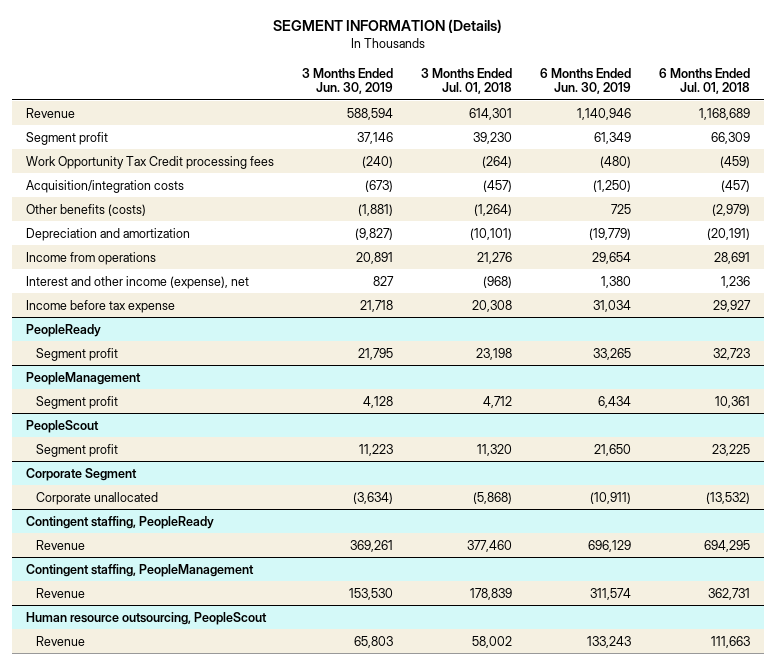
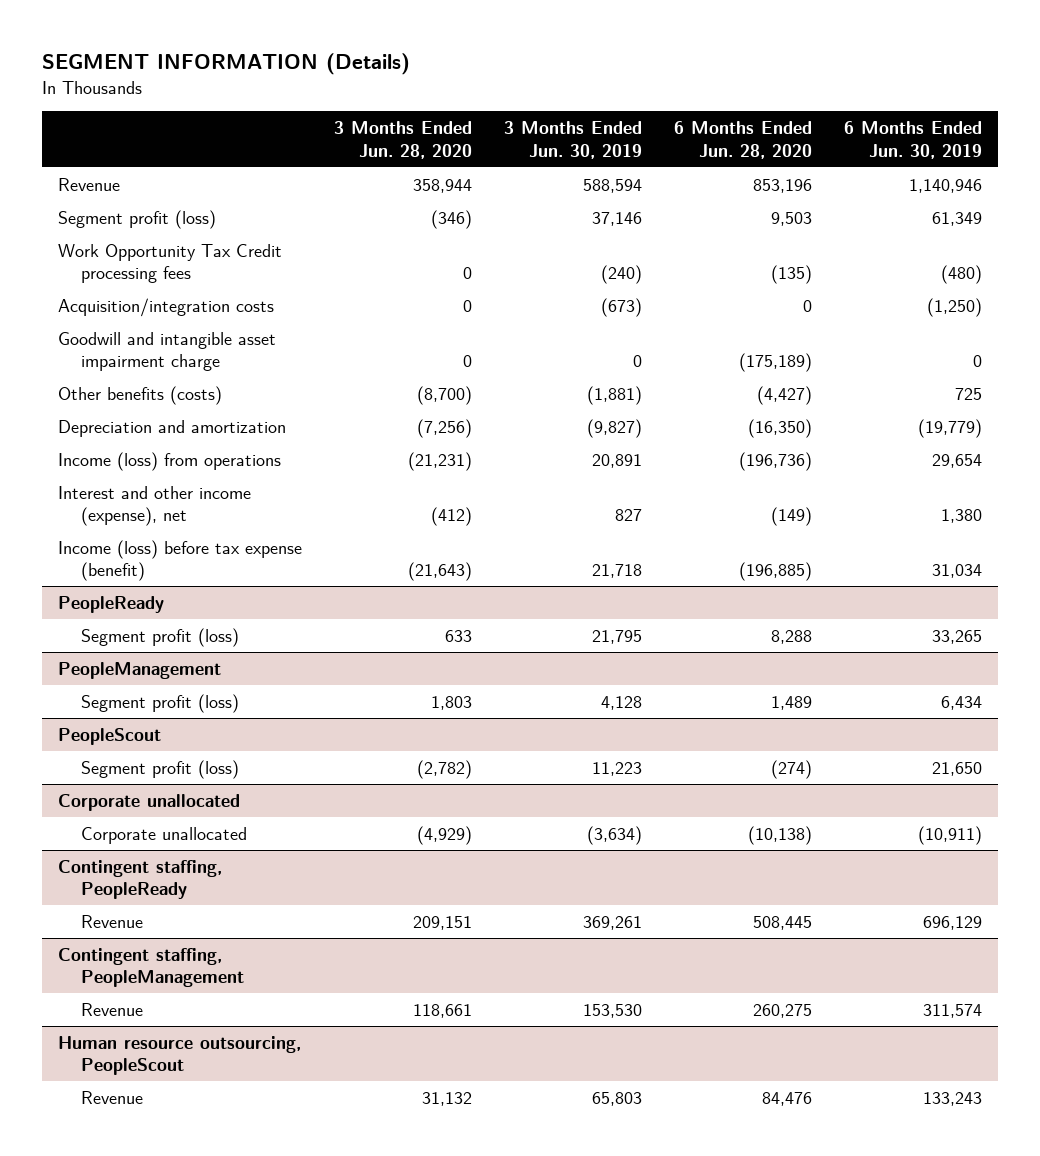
[421,67,513,95] 3 Months Ended Jul. 01, 2018 -> none
[659,67,751,95] 6 Months Ended Jul. 01, 2018 -> none
none -> [333,121,472,159] 3 Months Ended Jun. 28, 2020
none -> [674,121,813,159] 6 Months Ended Jun. 28, 2020
[25,131,108,145] Segment profit -> [57,209,216,229] Segment profit (loss)
none -> [57,331,276,372] Goodwill and intangible asset impairment charge
[25,251,156,265] Income from operations -> [57,451,281,471] Income (loss) from operations
[25,299,175,313] Income before tax expense -> [57,539,302,582] Income (loss) before tax expense (benefit)
[36,347,119,361] Segment profit -> [81,627,240,647] Segment profit (loss)
[36,395,119,409] Segment profit -> [81,693,240,713] Segment profit (loss)
[36,443,119,457] Segment profit -> [81,759,240,779] Segment profit (loss)
[25,467,137,481] Corporate Segment -> [57,793,240,811] Corporate unallocated

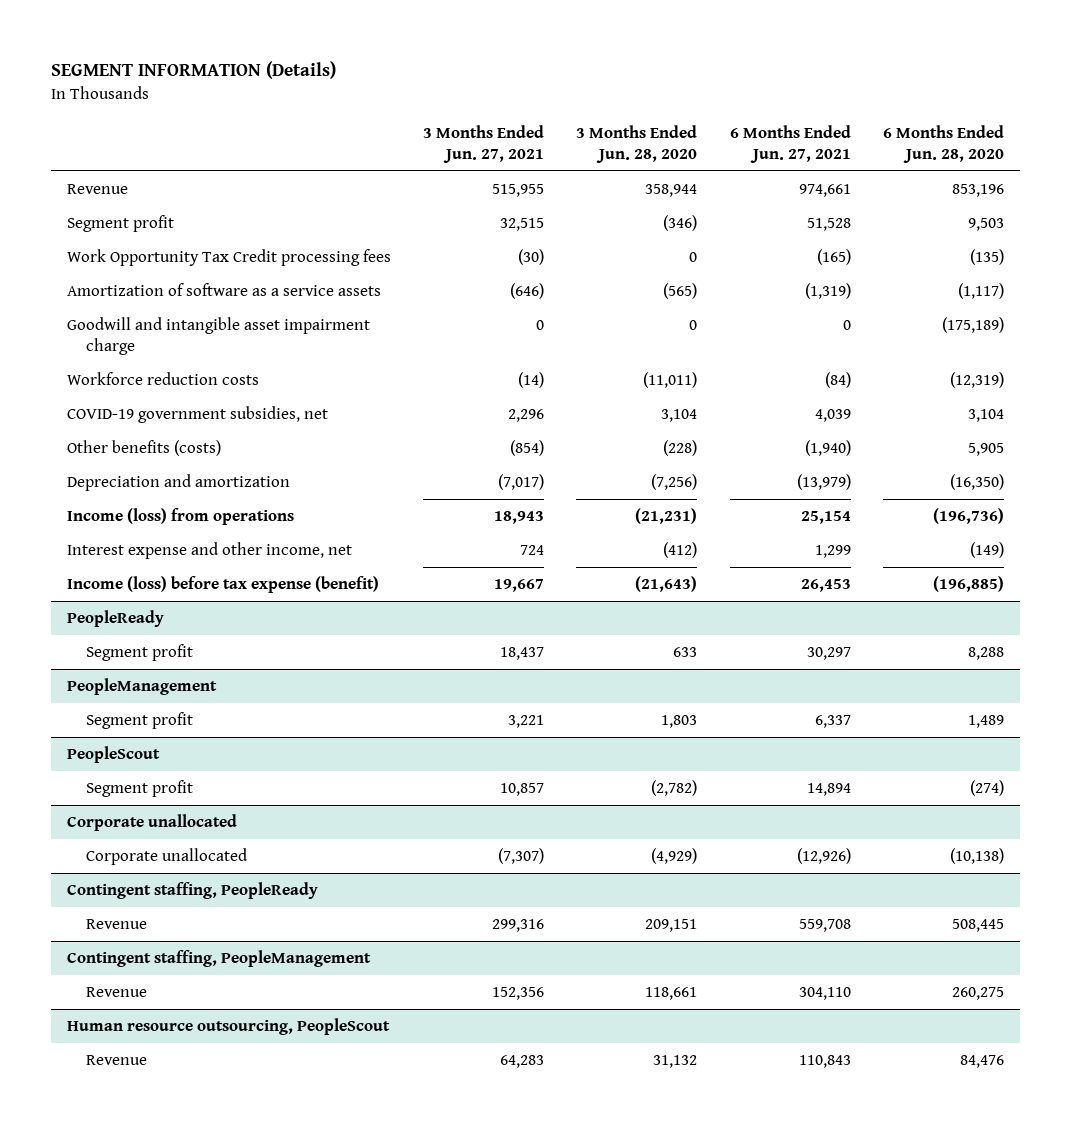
[503,121,642,159] 3 Months Ended Jun. 30, 2019 -> none
[844,121,983,159] 6 Months Ended Jun. 30, 2019 -> none
none -> [423,125,545,163] 3 Months Ended Jun. 27, 2021
none -> [729,125,851,163] 6 Months Ended Jun. 27, 2021
[57,209,216,229] Segment profit (loss) -> [66,215,174,233] Segment profit
[57,297,274,317] Acquisition/integration costs -> none
none -> [66,283,381,297] Amortization of software as a service assets
none -> [66,372,259,386] Workforce reduction costs
none -> [66,406,328,424] COVID-19 government subsidies, net
[416,385,472,405] (8,700) -> [663,440,698,457] (228)
[757,385,813,405] (4,427) -> [967,443,1004,457] 5,905
[57,485,251,527] Interest and other income (expense), net -> [66,542,352,560] Interest expense and other income, net
[81,627,240,647] Segment profit (loss) -> [85,644,193,662] Segment profit
[81,693,240,713] Segment profit (loss) -> [85,712,193,730] Segment profit
[81,759,240,779] Segment profit (loss) -> [85,780,193,798] Segment profit

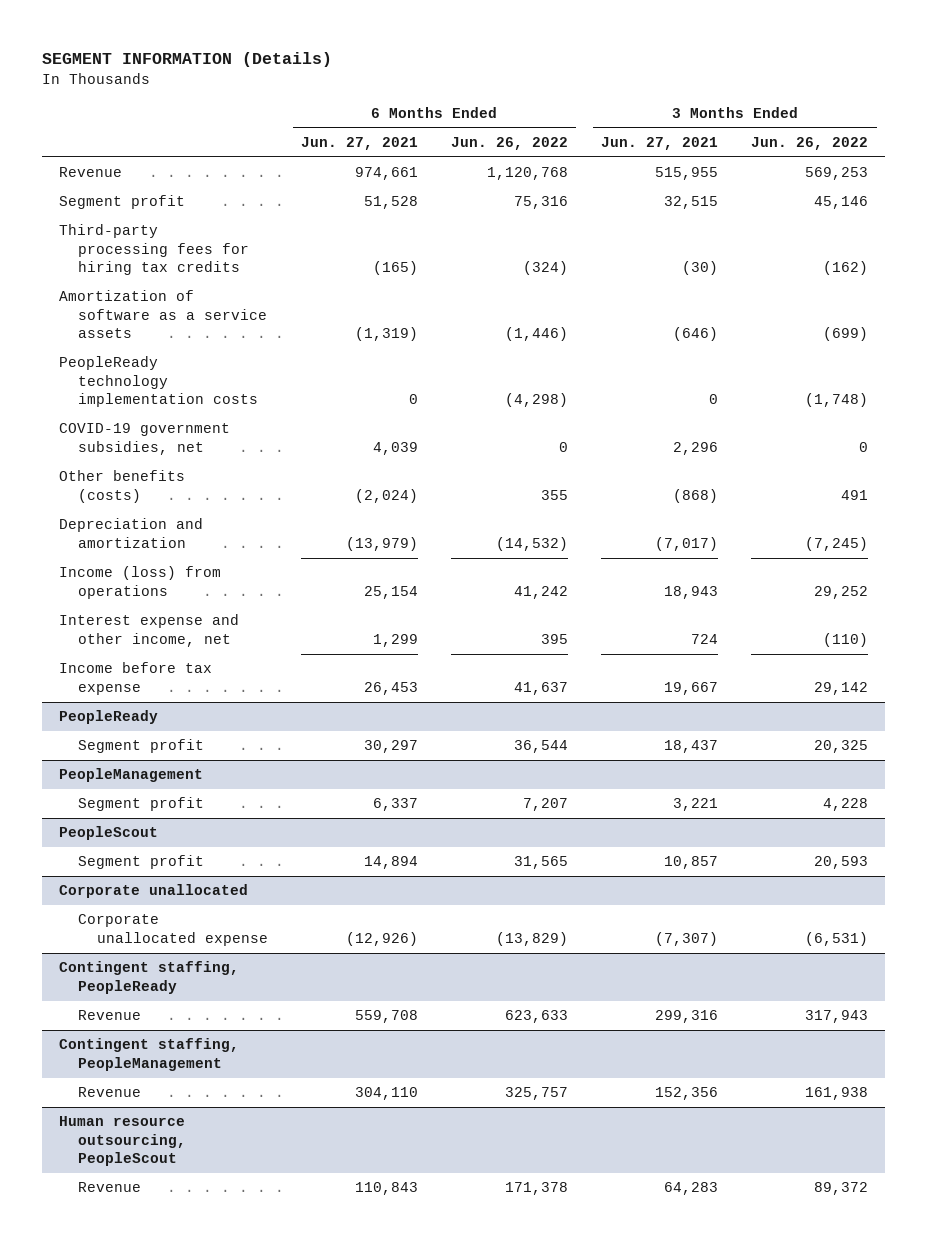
[576,125,698,163] 3 Months Ended Jun. 28, 2020 -> none
[882,125,1004,163] 6 Months Ended Jun. 28, 2020 -> none
none -> [451,136,569,150] Jun. 26, 2022
none -> [751,136,869,150] Jun. 26, 2022
[66,249,391,267] Work Opportunity Tax Credit processing fees -> [58,224,249,276] Third-party processing fees for hiring tax credits
[66,317,370,356] Goodwill and intangible asset impairment charge -> none
[66,372,259,386] Workforce reduction costs -> none
none -> [58,356,258,408] PeopleReady technology implementation costs
[510,440,545,457] (854) -> [673,488,719,503] (868)
[804,440,851,457] (1,940) -> [354,488,418,503] (2,024)
[66,576,379,594] Income (loss) before tax expense (benefit) -> [58,662,212,695] Income before tax expense
[85,848,247,866] Corporate unallocated -> [77,914,268,946] Corporate unallocated expense

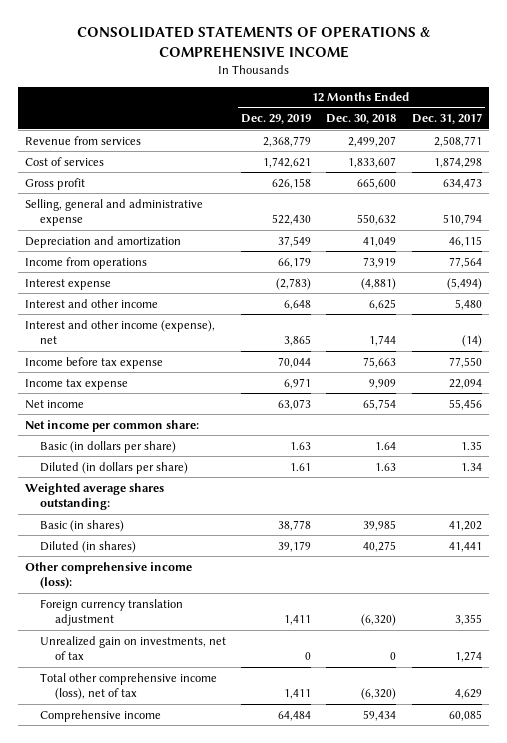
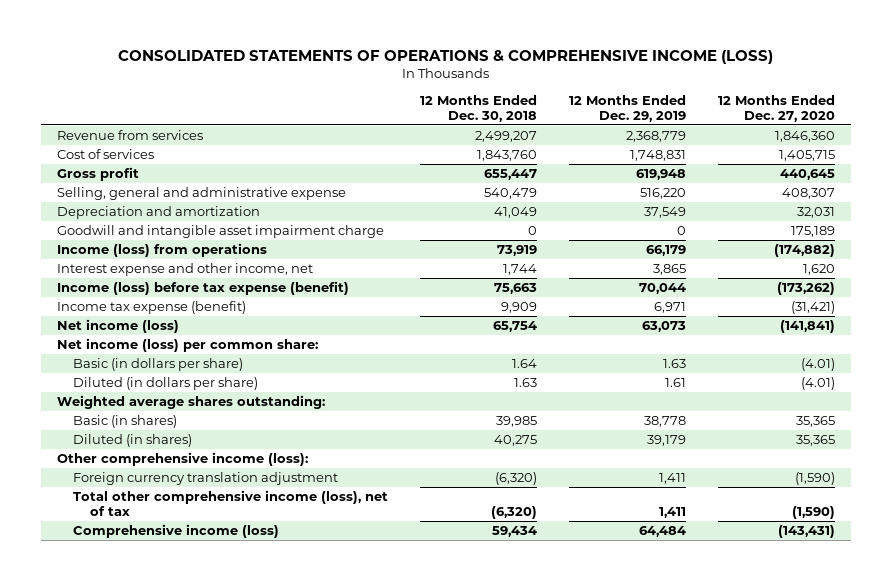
[76,26,431,59] CONSOLIDATED STATEMENTS OF OPERATIONS & COMPREHENSIVE INCOME -> [118,49,774,64] CONSOLIDATED STATEMENTS OF OPERATIONS & COMPREHENSIVE INCOME (LOSS)
[411,113,482,125] Dec. 31, 2017 -> none
none -> [718,94,836,122] 12 Months Ended Dec. 27, 2020
[263,156,312,168] 1,742,621 -> [630,149,687,161] 1,748,831
[348,156,397,168] 1,833,607 -> [477,149,538,161] 1,843,760
[272,177,312,189] 626,158 -> [636,168,687,180] 619,948
[357,177,397,189] 665,600 -> [484,168,538,180] 655,447
[272,214,312,226] 522,430 -> [640,187,687,199] 516,220
[357,214,397,226] 550,632 -> [484,187,538,199] 540,479
[25,278,112,290] Interest expense -> none
[25,319,216,345] Interest and other income (expense), net -> none
none -> [56,224,384,238] Goodwill and intangible asset impairment charge
[25,256,148,269] Income from operations -> [56,242,267,257] Income (loss) from operations
[25,298,159,308] Interest and other income -> [56,262,313,276] Interest expense and other income, net
[284,299,312,310] 6,648 -> [653,263,687,275] 3,865
[369,298,397,310] 6,625 -> [503,263,538,275] 1,744
[25,356,164,369] Income before tax expense -> [56,280,349,295] Income (loss) before tax expense (benefit)
[25,378,129,390] Income tax expense -> [56,300,246,314] Income tax expense (benefit)
[25,399,85,409] Net income -> [56,318,179,333] Net income (loss)
[25,419,200,432] Net income per common share: -> [56,337,318,352] Net income (loss) per common share:
[40,635,227,661] Unrealized gain on investments, net of tax -> none
[40,709,162,722] Comprehensive income -> [73,523,280,538] Comprehensive income (loss)

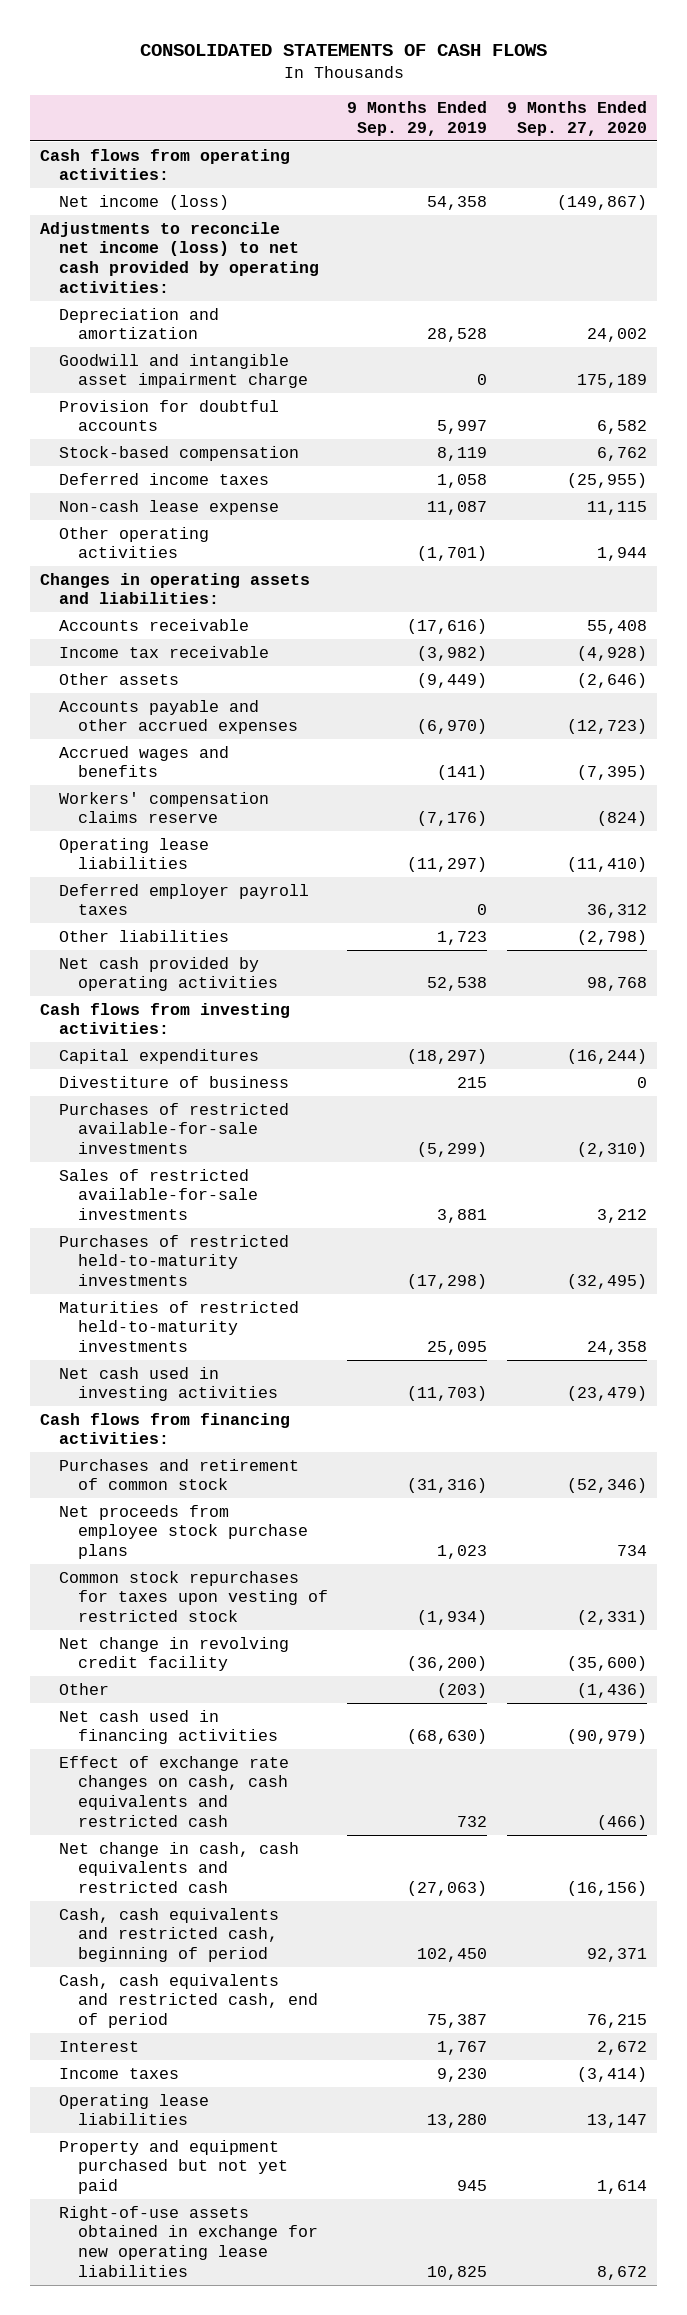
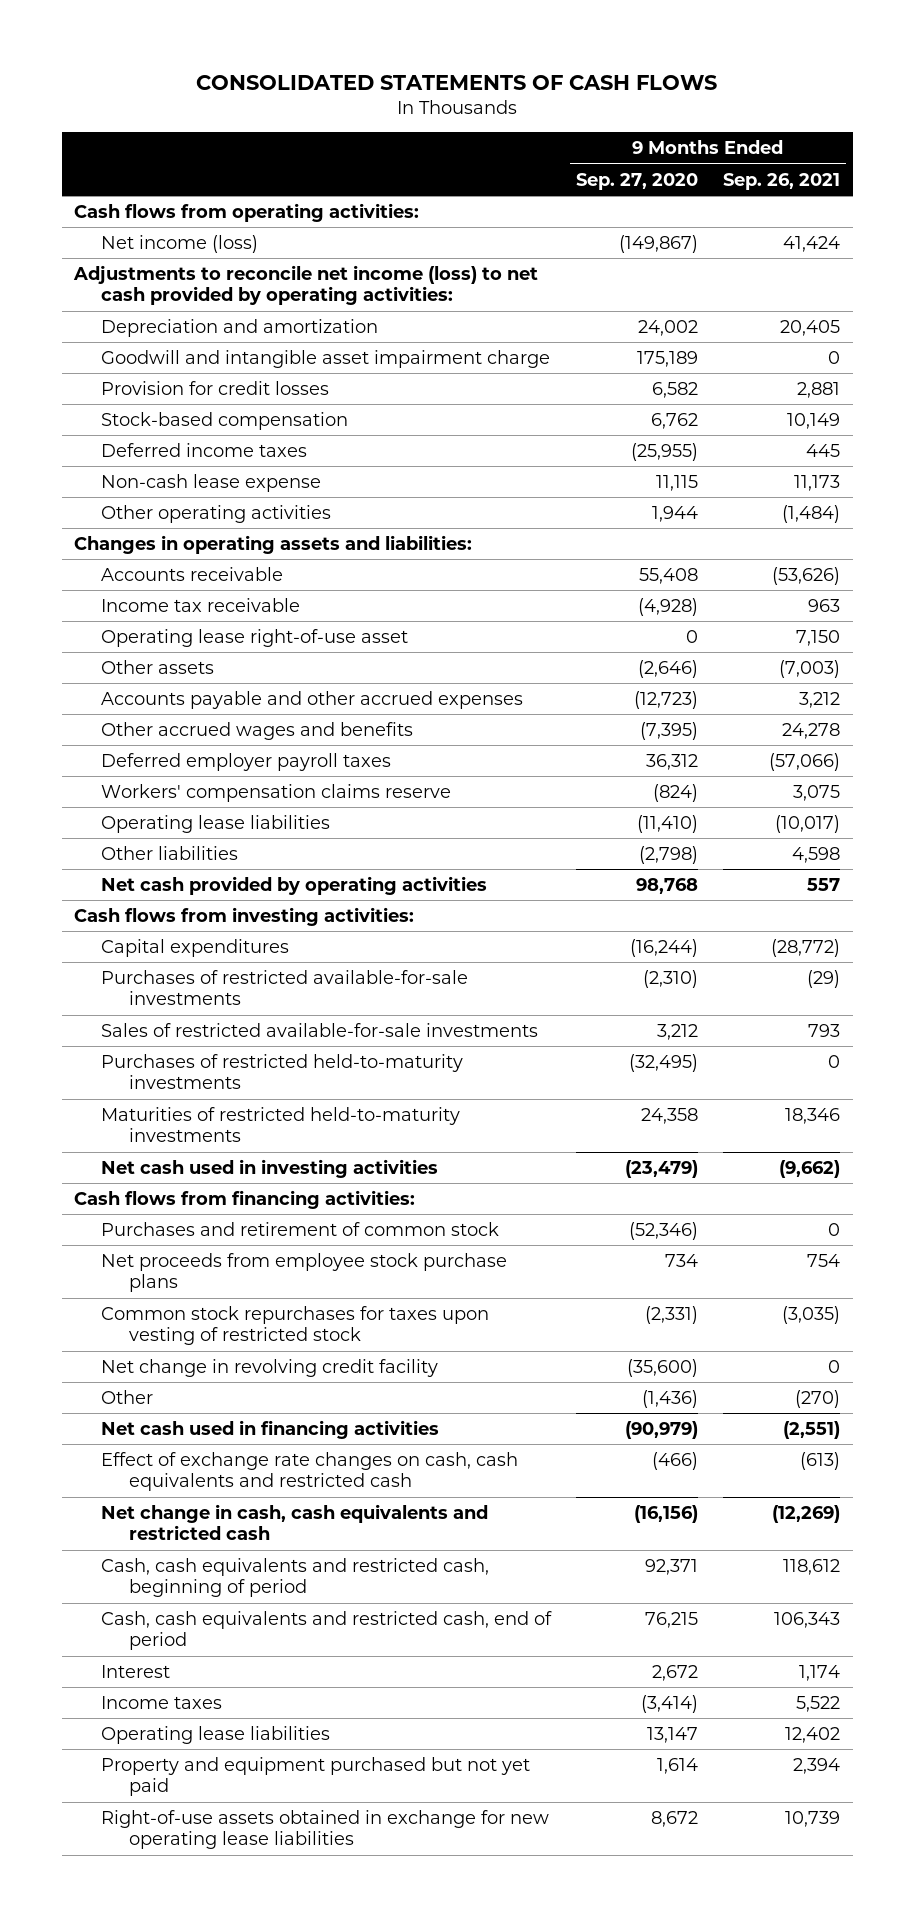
[347,101,488,137] 9 Months Ended Sep. 29, 2019 -> none
none -> [723,172,841,190] Sep. 26, 2021
[58,399,279,432] Provision for doubtful accounts -> [101,381,330,396] Provision for credit losses
none -> [101,629,409,648] Operating lease right-of-use asset
[58,745,229,778] Accrued wages and benefits -> [101,722,414,741] Other accrued wages and benefits
[58,883,309,916] Deferred employer payroll taxes -> [101,753,392,772] Deferred employer payroll taxes
[58,1075,289,1088] Divestiture of business -> none

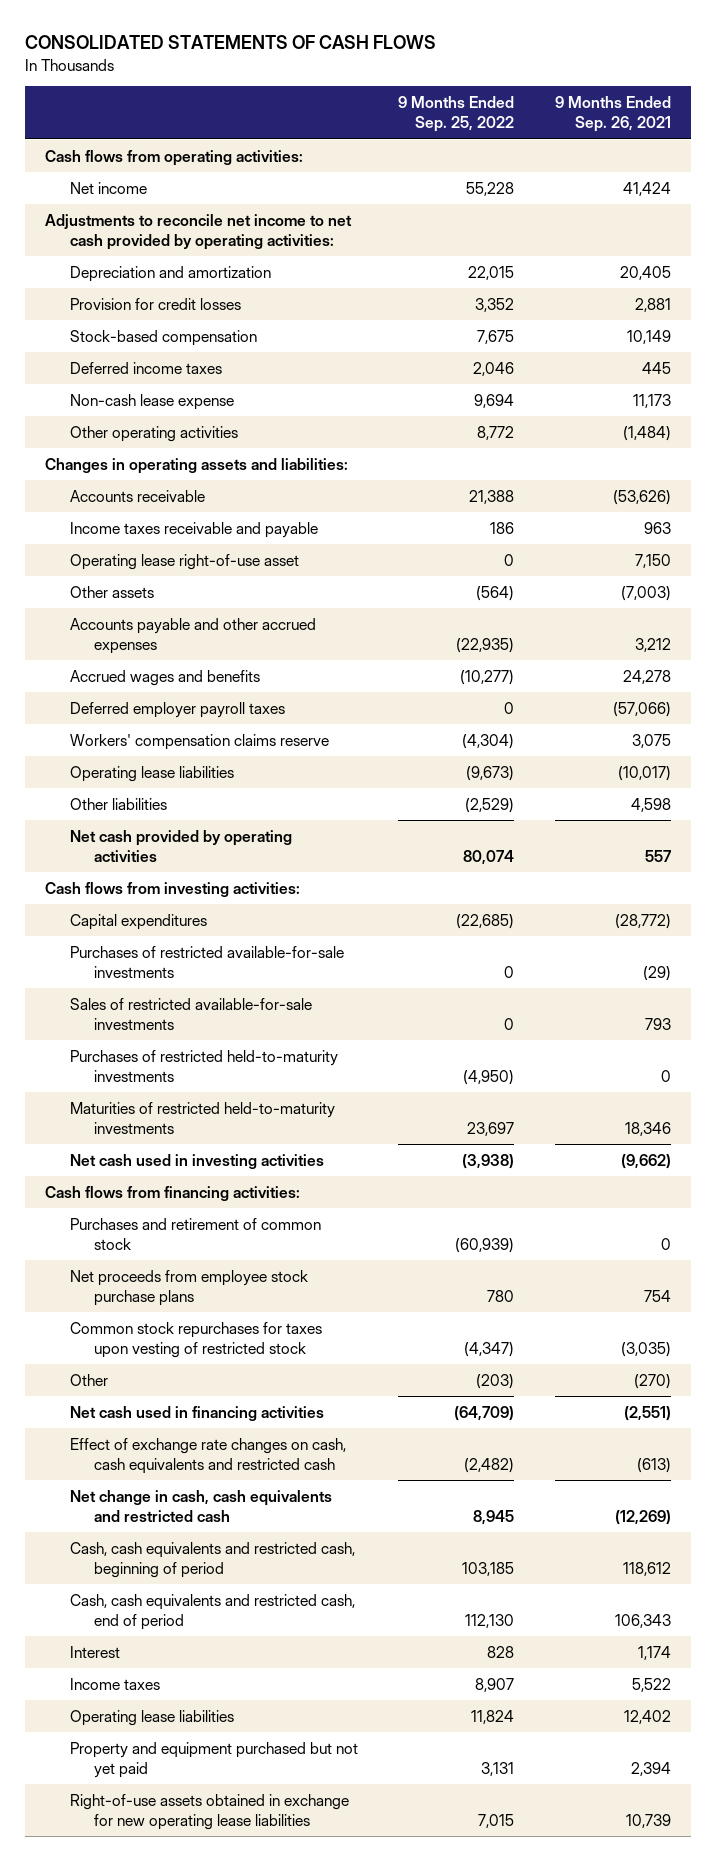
[576,172,699,190] Sep. 27, 2020 -> none
none -> [398,96,515,133] 9 Months Ended Sep. 25, 2022
[101,235,259,254] Net income (loss) -> [69,181,147,194] Net income
[73,265,539,306] Adjustments to reconcile net income (loss) to net cash provided by operating activities: -> [45,213,353,250] Adjustments to reconcile net income to net cash provided by operating activities:
[101,350,551,369] Goodwill and intangible asset impairment charge -> none
[101,598,301,613] Income tax receivable -> [69,521,318,538] Income taxes receivable and payable
[101,722,414,741] Other accrued wages and benefits -> [69,669,260,686] Accrued wages and benefits
[101,1359,439,1378] Net change in revolving credit facility -> none

